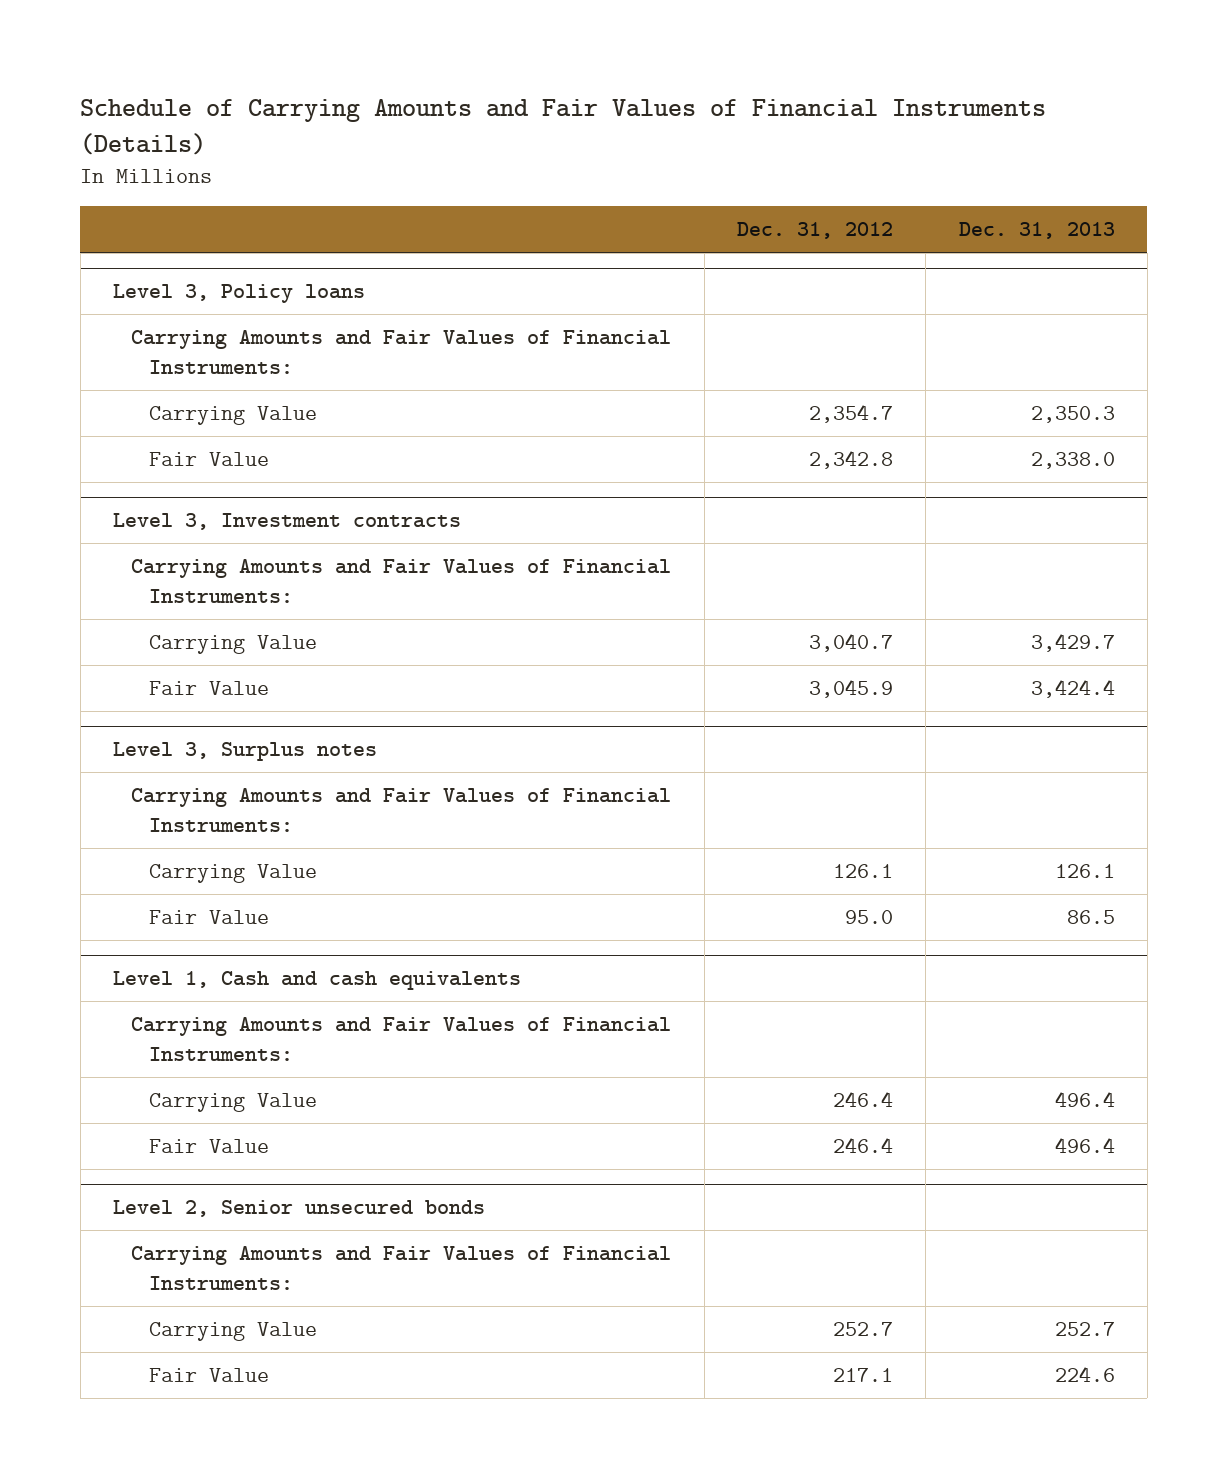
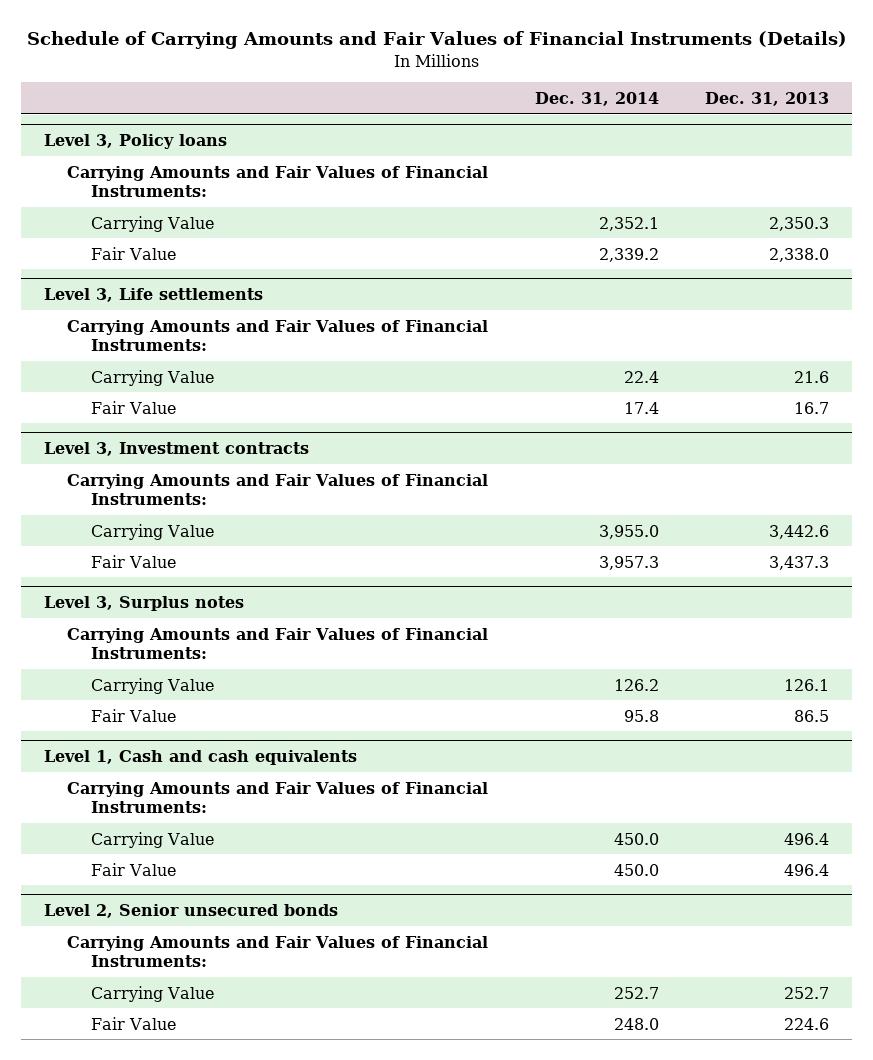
[736,222,893,240] Dec. 31, 2012 -> none
none -> [534,92,659,107] Dec. 31, 2014
none -> [43,288,263,303] Level 3, Life settlements
none -> [67,319,489,351] Carrying Amounts and Fair Values of Financial Instruments:
none -> [90,369,214,386] Carrying Value
none -> [90,400,176,414] Fair Value
[1030,632,1115,652] 3,429.7 -> [769,524,830,539] 3,442.6
[1030,678,1115,698] 3,424.4 -> [769,555,830,570] 3,437.3

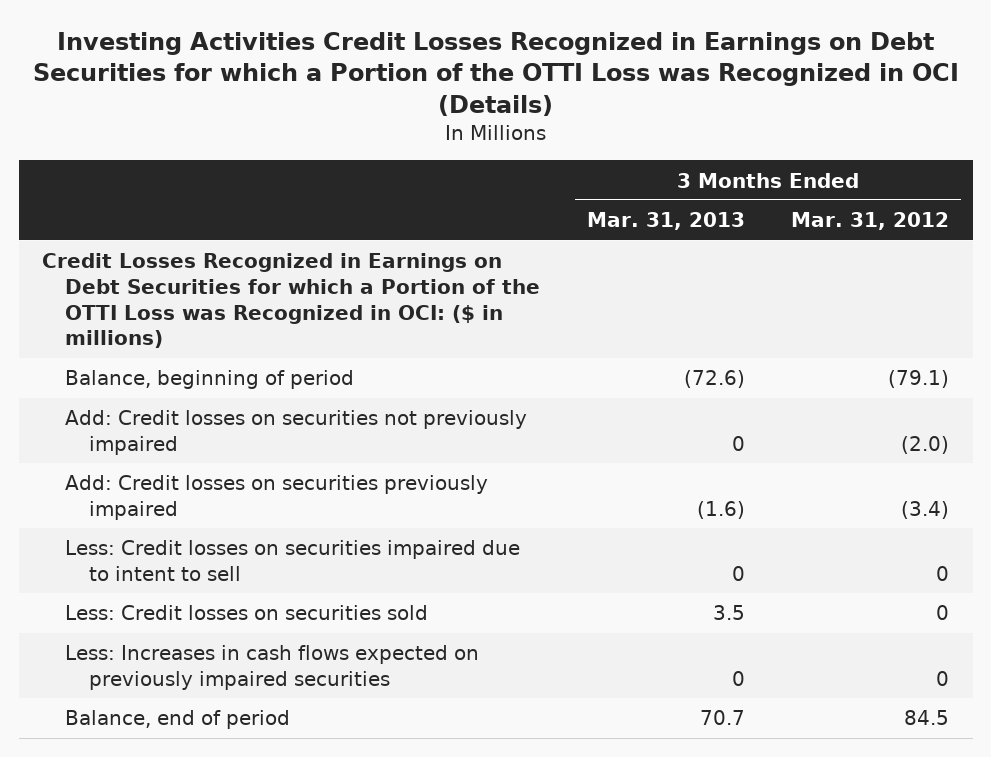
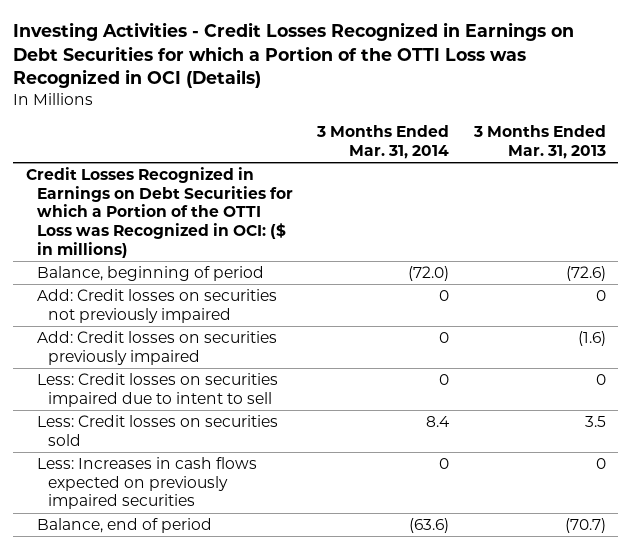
[32,32,959,116] Investing Activities Credit Losses Recognized in Earnings on Debt Securities for which a Portion of the OTTI Loss was Recognized in OCI (Details) -> [13,21,575,89] Investing Activities - Credit Losses Recognized in Earnings on Debt Securities for which a Portion of the OTTI Loss was Recognized in OCI (Details)
[791,212,950,231] Mar. 31, 2012 -> none
none -> [316,125,450,160] 3 Months Ended Mar. 31, 2014
[699,710,745,726] 70.7 -> [564,517,606,533] (70.7)

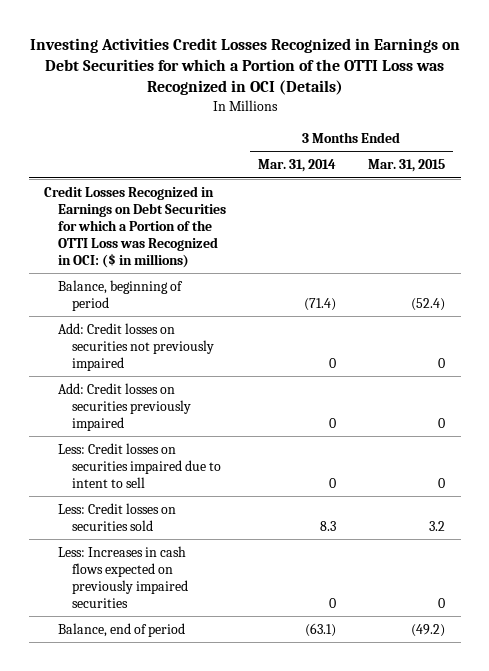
[13,21,575,89] Investing Activities - Credit Losses Recognized in Earnings on Debt Securities for which a Portion of the OTTI Loss was Recognized in OCI (Details) -> [29,37,460,96] Investing Activities Credit Losses Recognized in Earnings on Debt Securities for which a Portion of the OTTI Loss was Recognized in OCI (Details)
[472,125,606,160] 3 Months Ended Mar. 31, 2013 -> none
none -> [367,159,445,173] Mar. 31, 2015
[408,265,450,281] (72.0) -> [303,297,336,311] (71.4)
[426,415,451,427] 8.4 -> [319,520,336,531] 8.3
[409,517,450,533] (63.6) -> [304,622,336,637] (63.1)

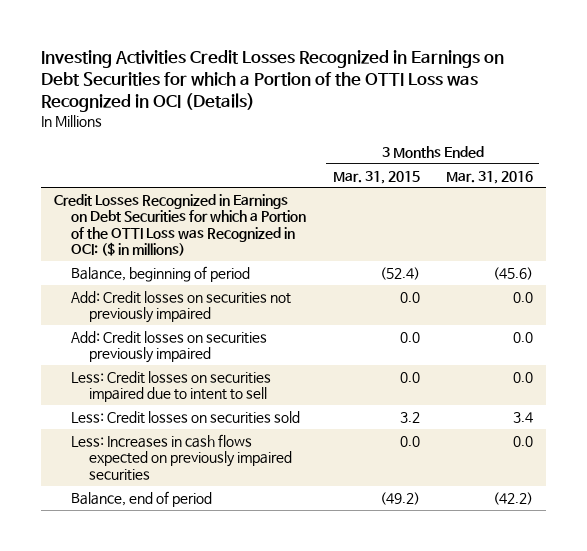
[257,159,336,173] Mar. 31, 2014 -> none
none -> [445,170,533,184] Mar. 31, 2016
[437,357,445,368] 0 -> [399,291,420,303] 0.0
[437,417,445,428] 0 -> [399,331,420,343] 0.0
[437,477,445,488] 0 -> [399,371,420,383] 0.0
[437,597,445,608] 0 -> [399,435,420,447] 0.0

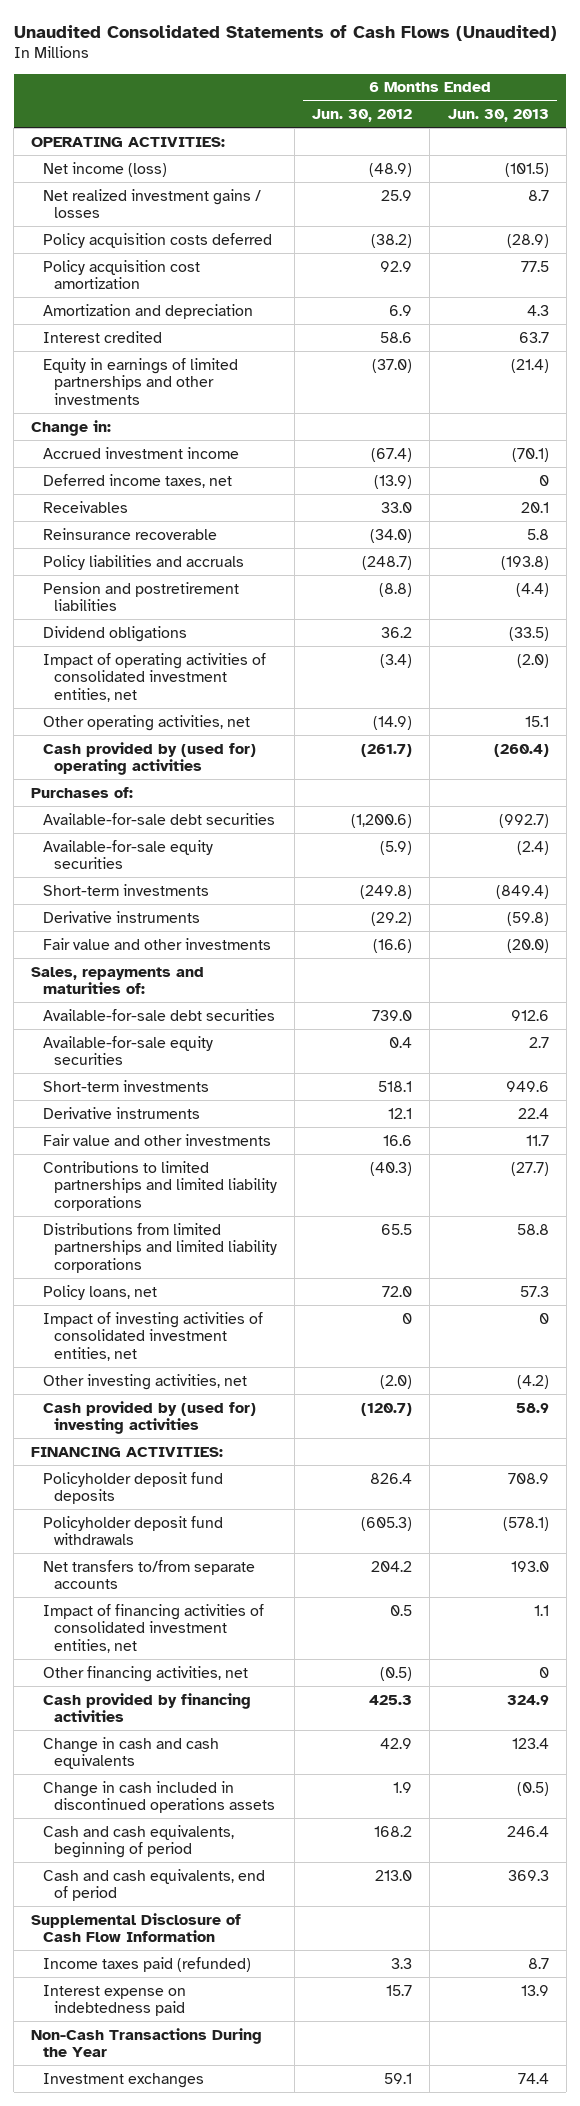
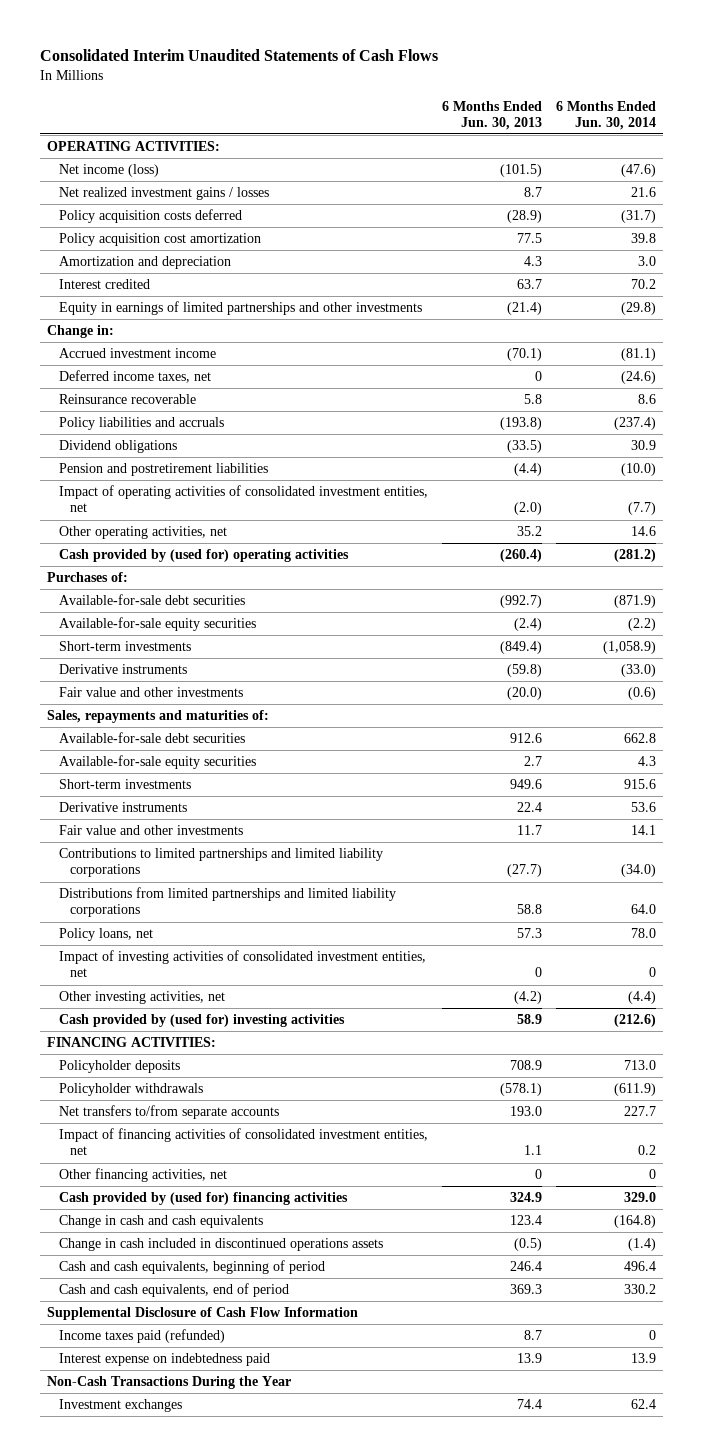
[13,24,557,41] Unaudited Consolidated Statements of Cash Flows (Unaudited) -> [39,49,438,62] Consolidated Interim Unaudited Statements of Cash Flows
[312,109,413,123] Jun. 30, 2012 -> none
none -> [556,100,657,130] 6 Months Ended Jun. 30, 2014
[42,500,128,513] Receivables -> none
[42,581,239,612] Pension and postretirement liabilities -> [58,463,268,477] Pension and postretirement liabilities
[524,715,549,727] 15.1 -> [516,526,542,537] 35.2
[42,1471,223,1505] Policyholder deposit fund deposits -> [58,1060,180,1074] Policyholder deposits
[42,1515,223,1546] Policyholder deposit fund withdrawals -> [58,1083,203,1097] Policyholder withdrawals
[42,1692,251,1723] Cash provided by financing activities -> [58,1192,348,1206] Cash provided by (used for) financing activities

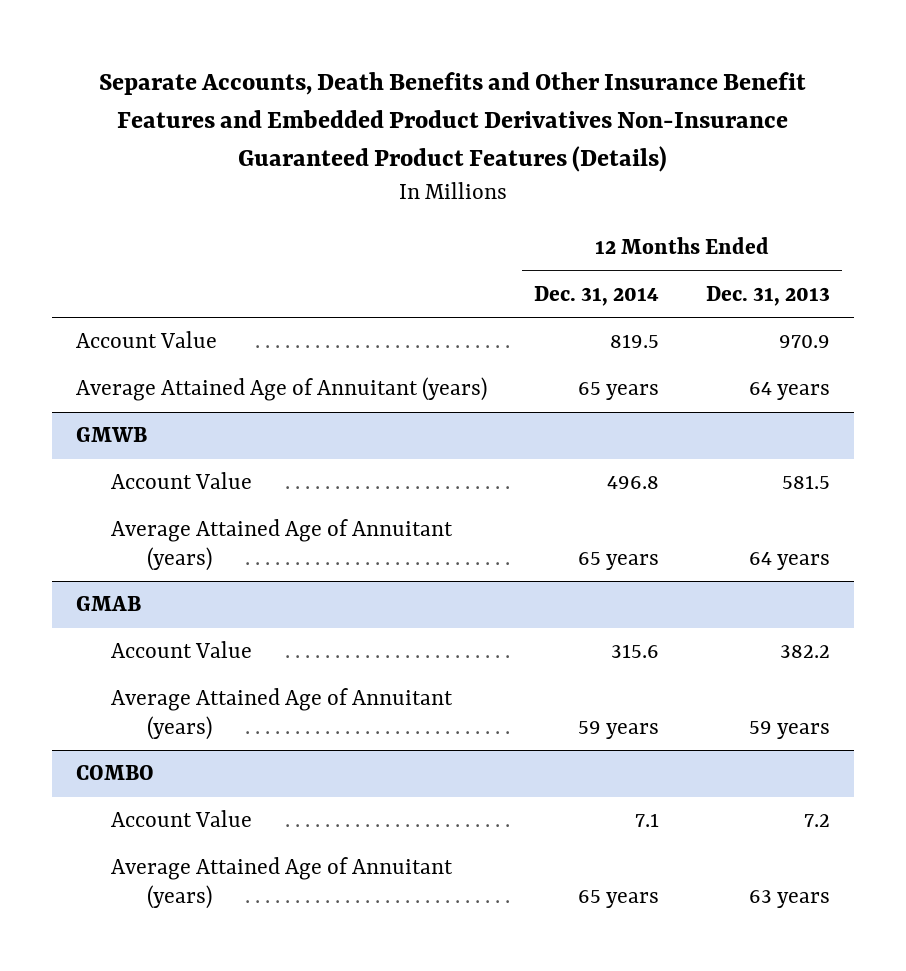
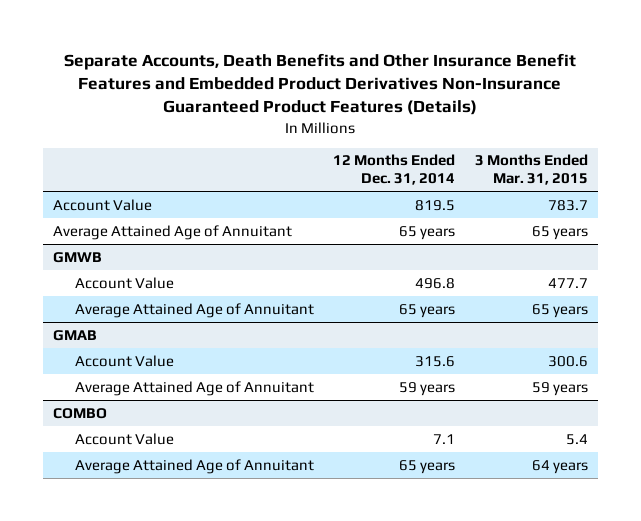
[706,286,831,307] Dec. 31, 2013 -> none
none -> [475,154,589,186] 3 Months Ended Mar. 31, 2015
[75,377,487,402] Average Attained Age of Annuitant (years) -> [52,224,292,240] Average Attained Age of Annuitant
[111,519,454,571] Average Attained Age of Annuitant (years) -> [74,302,314,318] Average Attained Age of Annuitant
[111,688,454,740] Average Attained Age of Annuitant (years) -> [74,380,314,396] Average Attained Age of Annuitant
[111,857,454,909] Average Attained Age of Annuitant (years) -> [74,458,314,474] Average Attained Age of Annuitant

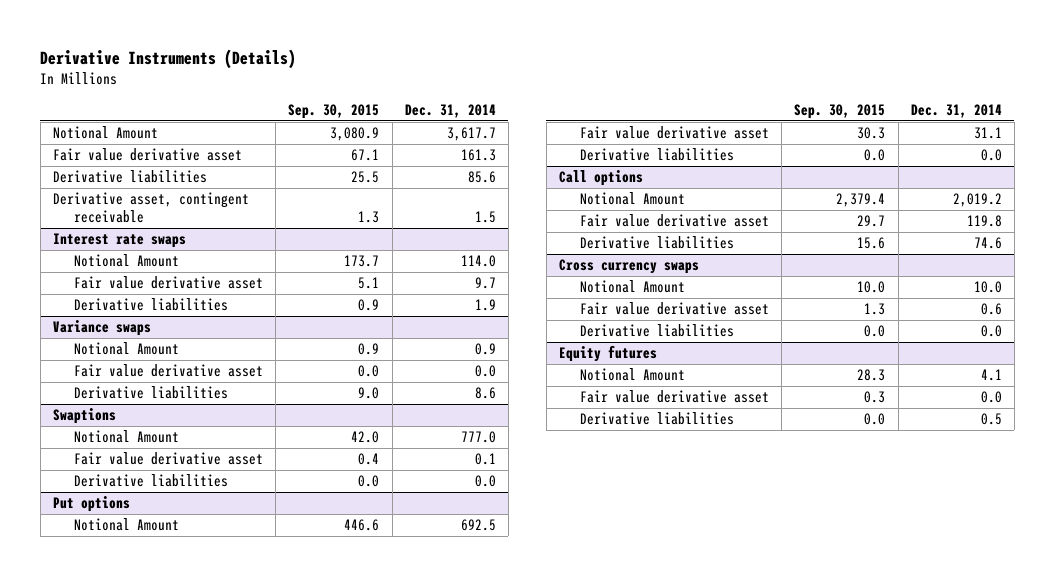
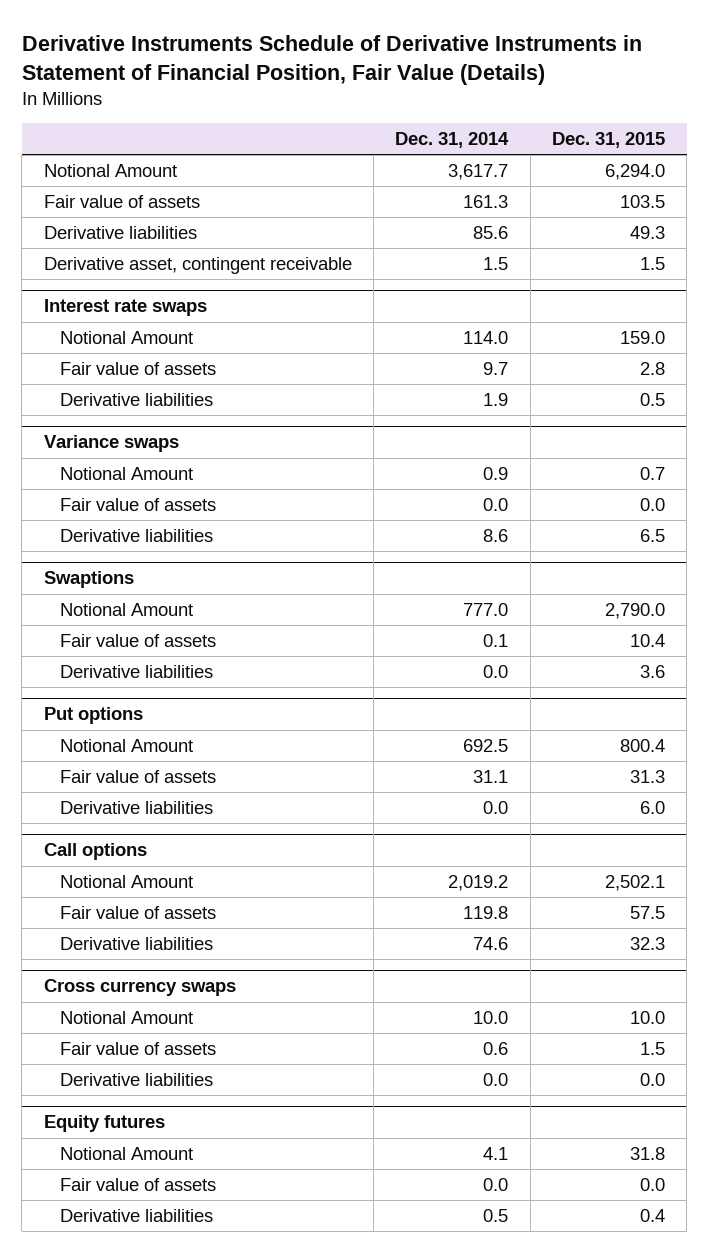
[40,48,297,69] Derivative Instruments (Details) -> [21,34,642,85] Derivative Instruments Schedule of Derivative Instruments in Statement of Financial Position, Fair Value (Details)
[288,104,380,120] Sep. 30, 2015 -> none
none -> [551,132,665,149] Dec. 31, 2015
[52,148,242,162] Fair value derivative asset -> [43,194,200,208] Fair value of assets
[74,276,264,290] Fair value derivative asset -> [60,361,217,375] Fair value of assets
[74,364,264,378] Fair value derivative asset -> [60,497,217,511] Fair value of assets
[74,452,264,466] Fair value derivative asset -> [60,633,217,647] Fair value of assets
[580,126,770,140] Fair value derivative asset -> [60,769,217,783] Fair value of assets
[580,214,770,228] Fair value derivative asset -> [60,905,217,919] Fair value of assets
[580,302,770,316] Fair value derivative asset -> [60,1041,217,1055] Fair value of assets
[580,390,770,404] Fair value derivative asset -> [60,1177,217,1191] Fair value of assets

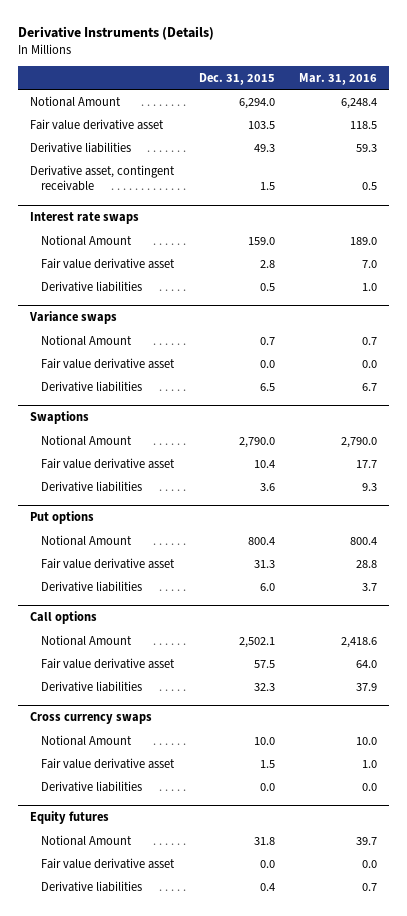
[21,34,642,85] Derivative Instruments Schedule of Derivative Instruments in Statement of Financial Position, Fair Value (Details) -> [18,26,215,41] Derivative Instruments (Details)
[395,132,510,149] Dec. 31, 2014 -> none
none -> [298,72,377,85] Mar. 31, 2016
[43,194,200,208] Fair value of assets -> [30,118,165,130] Fair value derivative asset
[60,361,217,375] Fair value of assets -> [41,257,176,269] Fair value derivative asset
[60,497,217,511] Fair value of assets -> [41,357,176,369] Fair value derivative asset
[60,633,217,647] Fair value of assets -> [41,457,176,469] Fair value derivative asset
[60,769,217,783] Fair value of assets -> [41,557,176,569] Fair value derivative asset
[60,905,217,919] Fair value of assets -> [41,657,176,669] Fair value derivative asset
[60,1041,217,1055] Fair value of assets -> [41,757,176,769] Fair value derivative asset
[60,1177,217,1191] Fair value of assets -> [41,857,176,869] Fair value derivative asset

